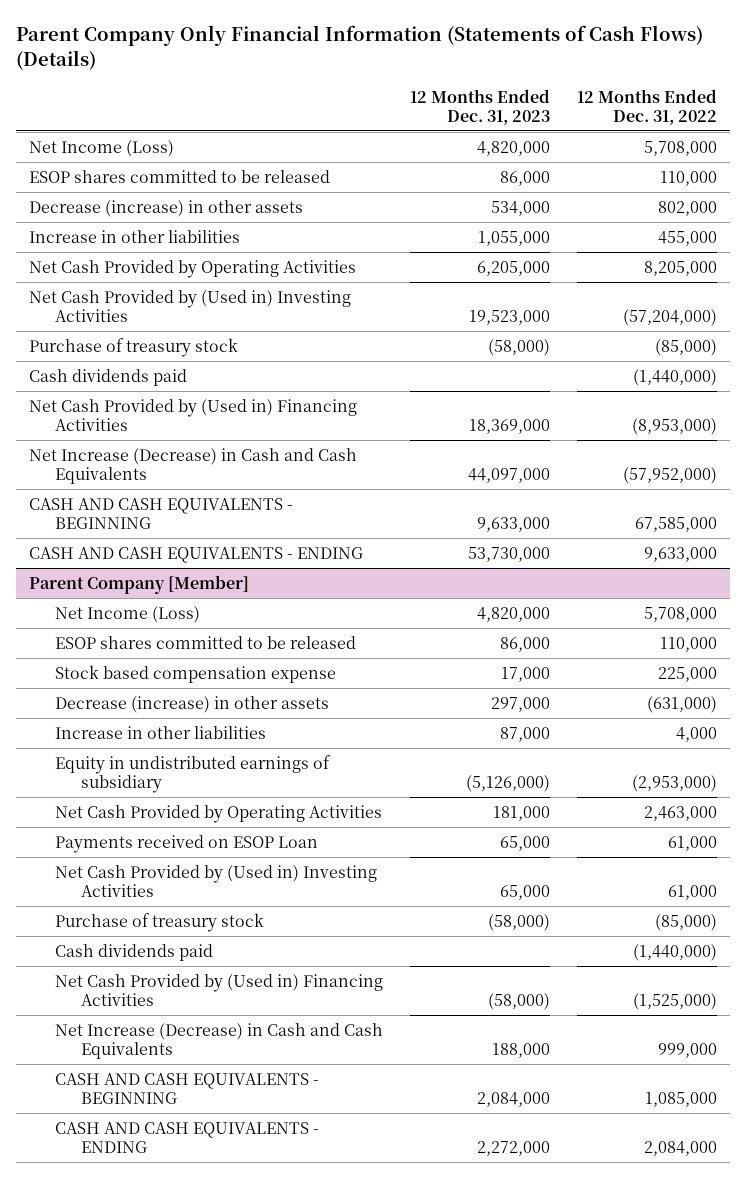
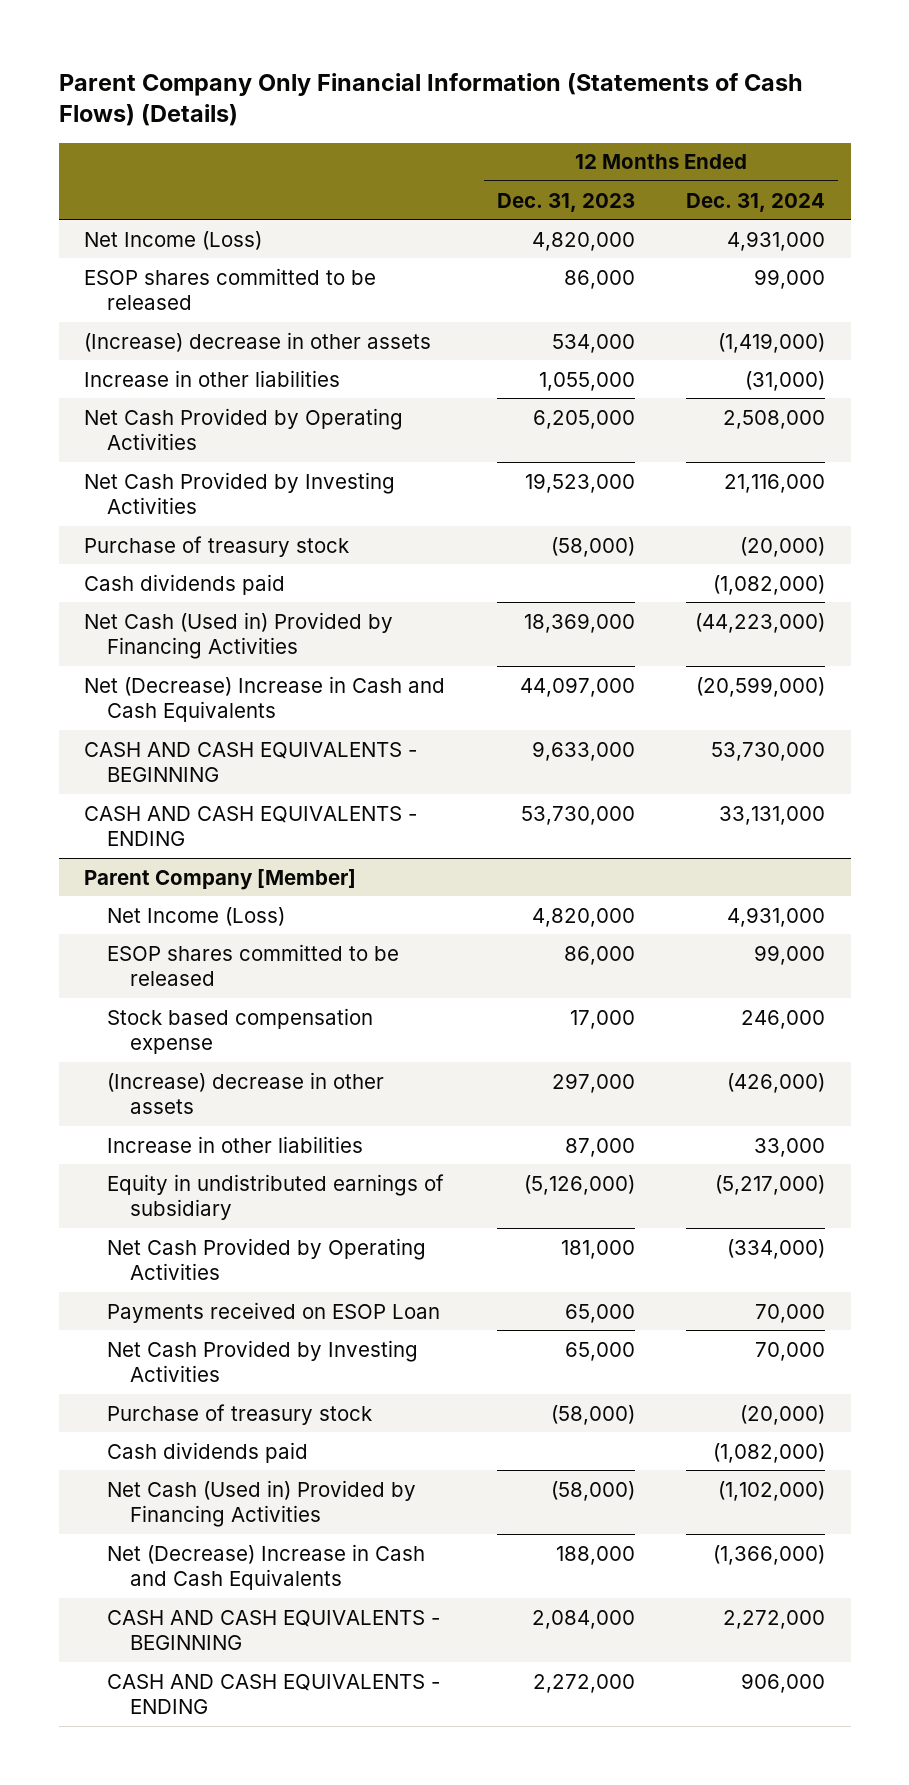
[576,88,717,125] 12 Months Ended Dec. 31, 2022 -> none
none -> [685,192,825,212] Dec. 31, 2024
[29,199,304,217] Decrease (increase) in other assets -> [84,331,432,352] (Increase) decrease in other assets
[29,289,352,322] Net Cash Provided by (Used in) Investing Activities -> [84,471,396,515] Net Cash Provided by Investing Activities
[29,398,358,431] Net Cash Provided by (Used in) Financing Activities -> [84,611,394,660] Net Cash (Used in) Provided by Financing Activities
[29,447,358,484] Net Increase (Decrease) in Cash and Cash Equivalents -> [84,675,446,723] Net (Decrease) Increase in Cash and Cash Equivalents
[54,695,329,713] Decrease (increase) in other assets -> [107,1071,385,1115] (Increase) decrease in other assets
[54,864,377,897] Net Cash Provided by (Used in) Investing Activities -> [107,1339,419,1383] Net Cash Provided by Investing Activities
[54,973,383,1006] Net Cash Provided by (Used in) Financing Activities -> [107,1479,417,1528] Net Cash (Used in) Provided by Financing Activities
[54,1022,383,1059] Net Increase (Decrease) in Cash and Cash Equivalents -> [107,1543,426,1591] Net (Decrease) Increase in Cash and Cash Equivalents

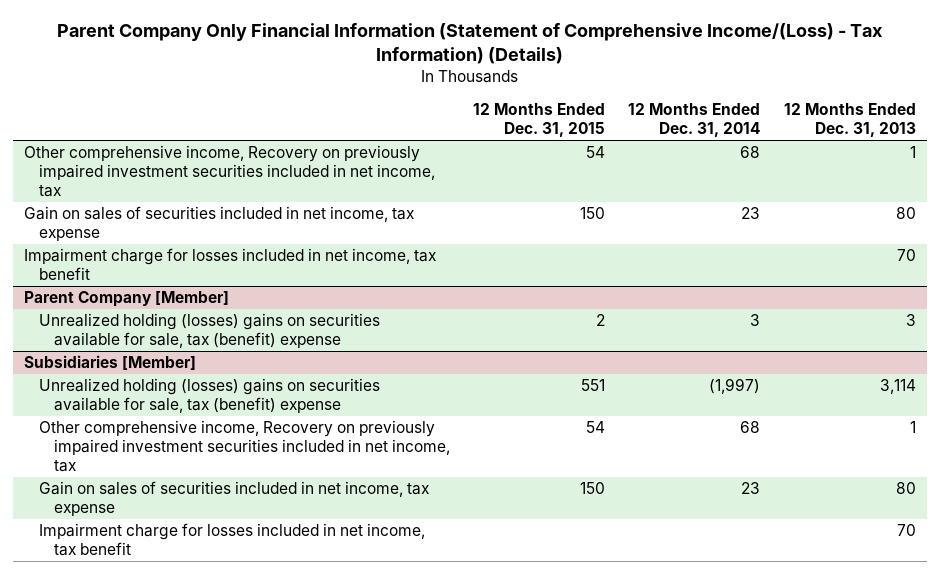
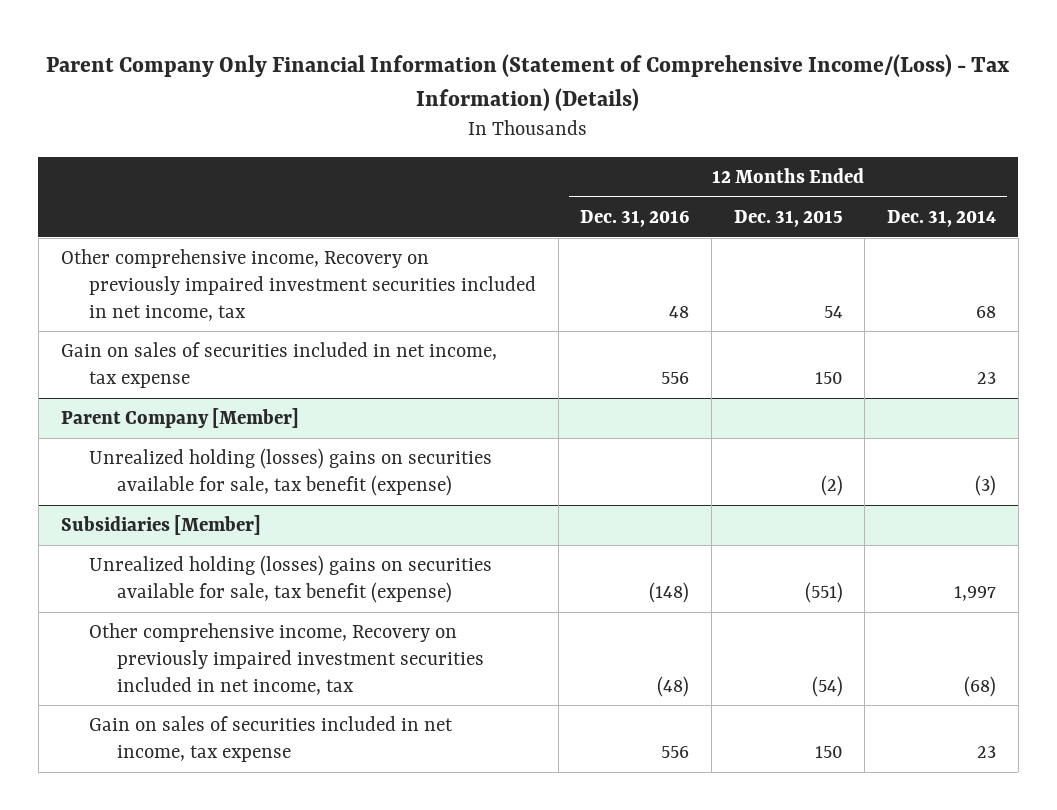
[783,103,916,138] 12 Months Ended Dec. 31, 2013 -> none
none -> [580,209,690,227] Dec. 31, 2016
[24,248,437,281] Impairment charge for losses included in net income, tax benefit -> none
[39,313,381,349] Unrealized holding (losses) gains on securities available for sale, tax (benefit) expense -> [88,448,492,496] Unrealized holding (losses) gains on securities available for sale, tax benefit (expense)
[596,314,606,327] 2 -> [820,474,843,496] (2)
[750,314,761,327] 3 -> [975,474,997,496] (3)
[39,378,381,414] Unrealized holding (losses) gains on securities available for sale, tax (benefit) expense -> [88,555,492,603] Unrealized holding (losses) gains on securities available for sale, tax benefit (expense)
[581,379,606,392] 551 -> [804,581,843,603] (551)
[709,378,761,395] (1,997) -> [954,585,997,601] 1,997
[586,421,606,434] 54 -> [811,675,843,697] (54)
[740,421,761,434] 68 -> [964,675,997,697] (68)
[39,523,426,557] Impairment charge for losses included in net income, tax benefit -> none

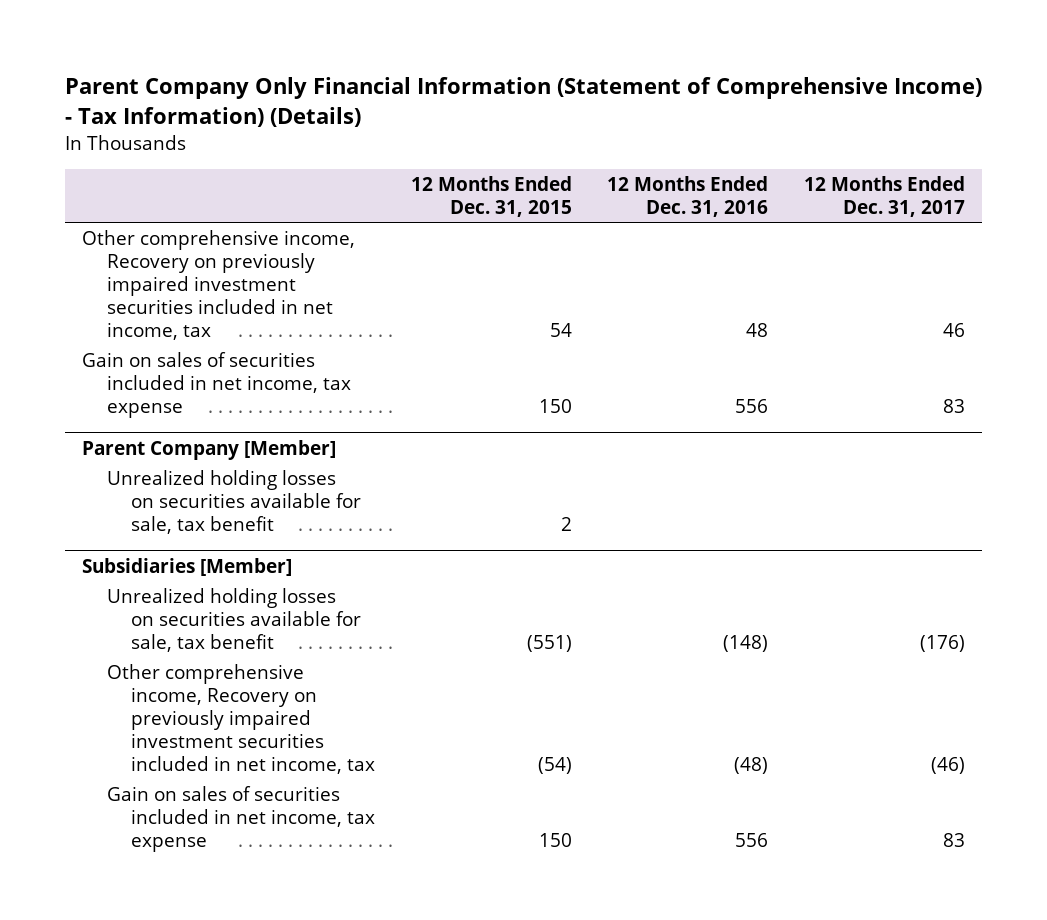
[46,54,1010,111] Parent Company Only Financial Information (Statement of Comprehensive Income/(Loss) - Tax Information) (Details) -> [64,77,982,127] Parent Company Only Financial Information (Statement of Comprehensive Income) - Tax Information) (Details)
[887,209,997,227] Dec. 31, 2014 -> none
none -> [803,175,965,217] 12 Months Ended Dec. 31, 2017
[88,448,492,496] Unrealized holding (losses) gains on securities available for sale, tax benefit (expense) -> [106,470,362,534] Unrealized holding losses on securities available for sale, tax benefit
[820,474,843,496] (2) -> [560,516,572,531] 2
[88,555,492,603] Unrealized holding (losses) gains on securities available for sale, tax benefit (expense) -> [106,588,362,652] Unrealized holding losses on securities available for sale, tax benefit

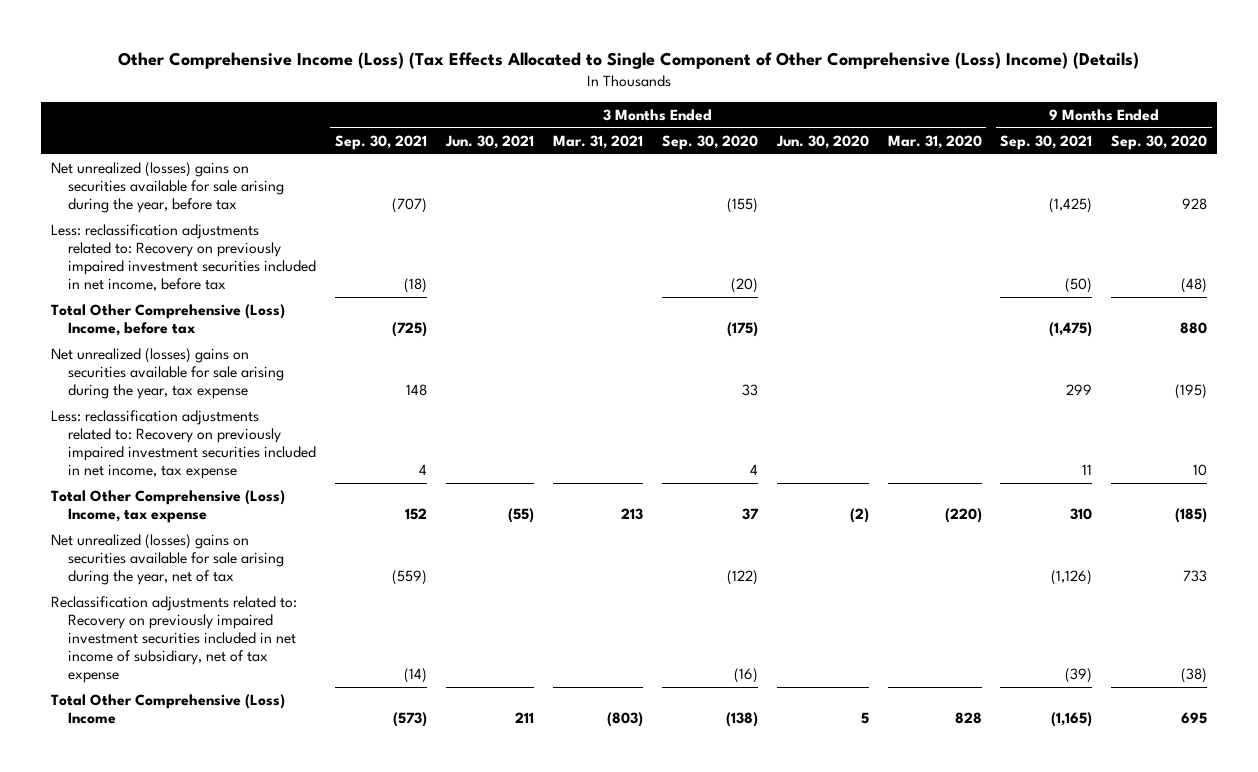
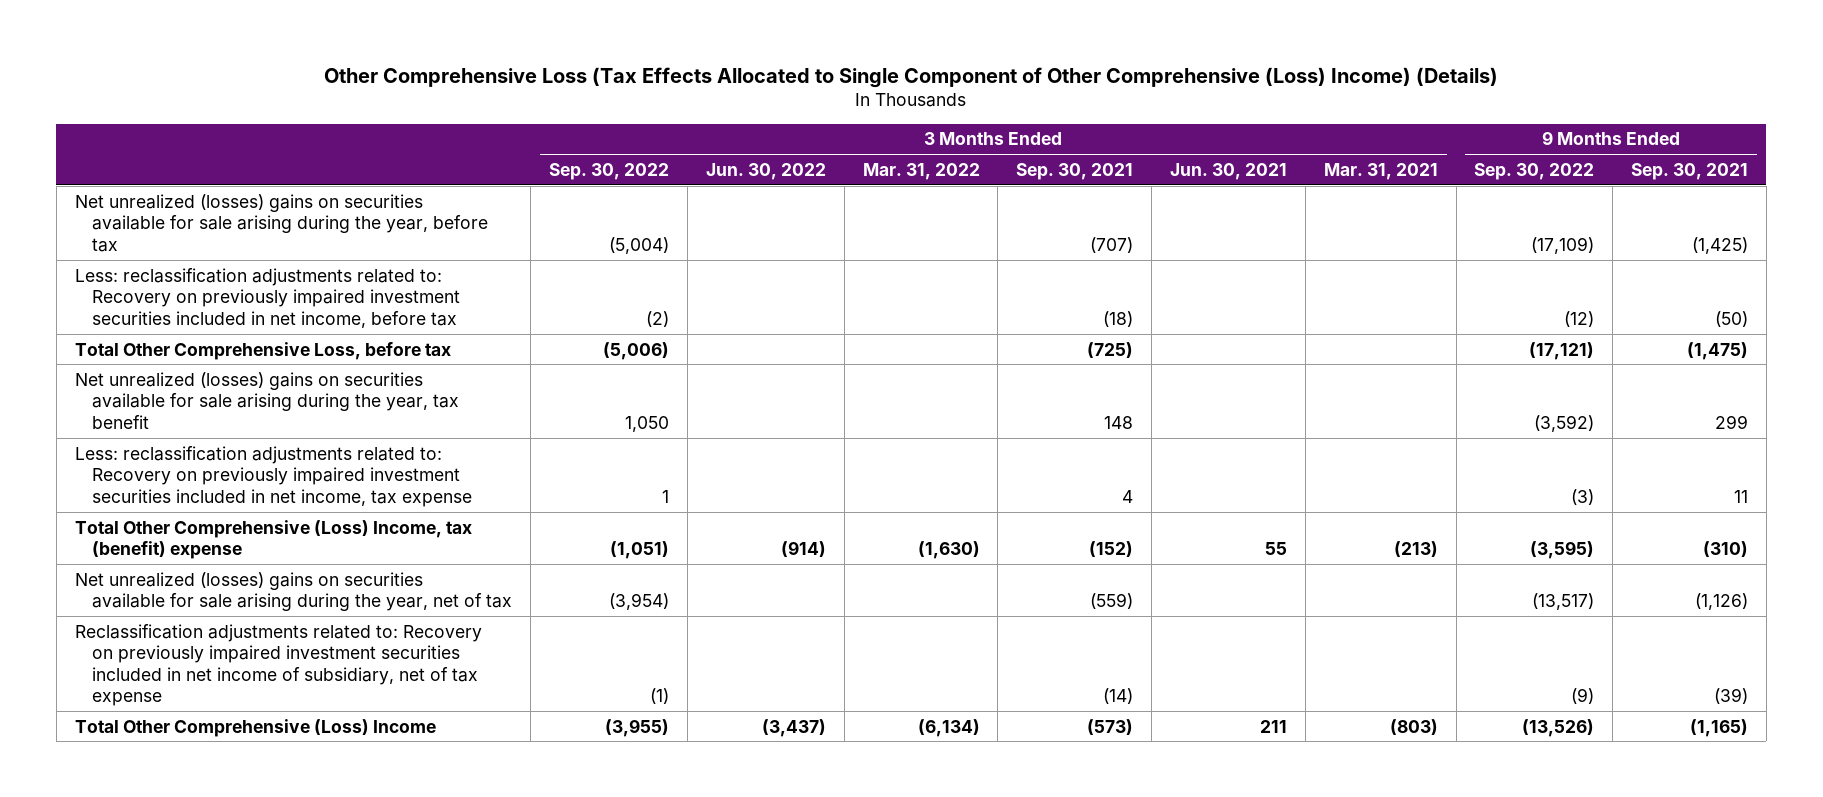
[118,52,1140,70] Other Comprehensive Income (Loss) (Tax Effects Allocated to Single Component of Other Comprehensive (Loss) Income) (Details) -> [324,67,1499,89] Other Comprehensive Loss (Tax Effects Allocated to Single Component of Other Comprehensive (Loss) Income) (Details)
[661,134,758,150] Sep. 30, 2020 -> none
[775,134,869,149] Jun. 30, 2020 -> none
[887,134,982,149] Mar. 31, 2020 -> none
[1111,134,1208,150] Sep. 30, 2020 -> none
none -> [549,162,670,180] Sep. 30, 2022
none -> [705,162,826,180] Jun. 30, 2022
none -> [862,162,980,180] Mar. 31, 2022
none -> [1474,162,1595,180] Sep. 30, 2022
[50,304,285,337] Total Other Comprehensive (Loss) Income, before tax -> [74,341,451,360] Total Other Comprehensive Loss, before tax
[50,348,285,399] Net unrealized (losses) gains on securities available for sale arising during the year, tax expense -> [74,371,460,429] Net unrealized (losses) gains on securities available for sale arising during the year, tax benefit
[50,490,285,524] Total Other Comprehensive (Loss) Income, tax expense -> [74,519,472,560] Total Other Comprehensive (Loss) Income, tax (benefit) expense
[405,508,428,521] 152 -> [1089,541,1134,558] (152)
[507,508,534,524] (55) -> [1264,542,1287,556] 55
[620,508,643,521] 213 -> [1393,541,1438,558] (213)
[1070,508,1093,521] 310 -> [1703,541,1749,558] (310)

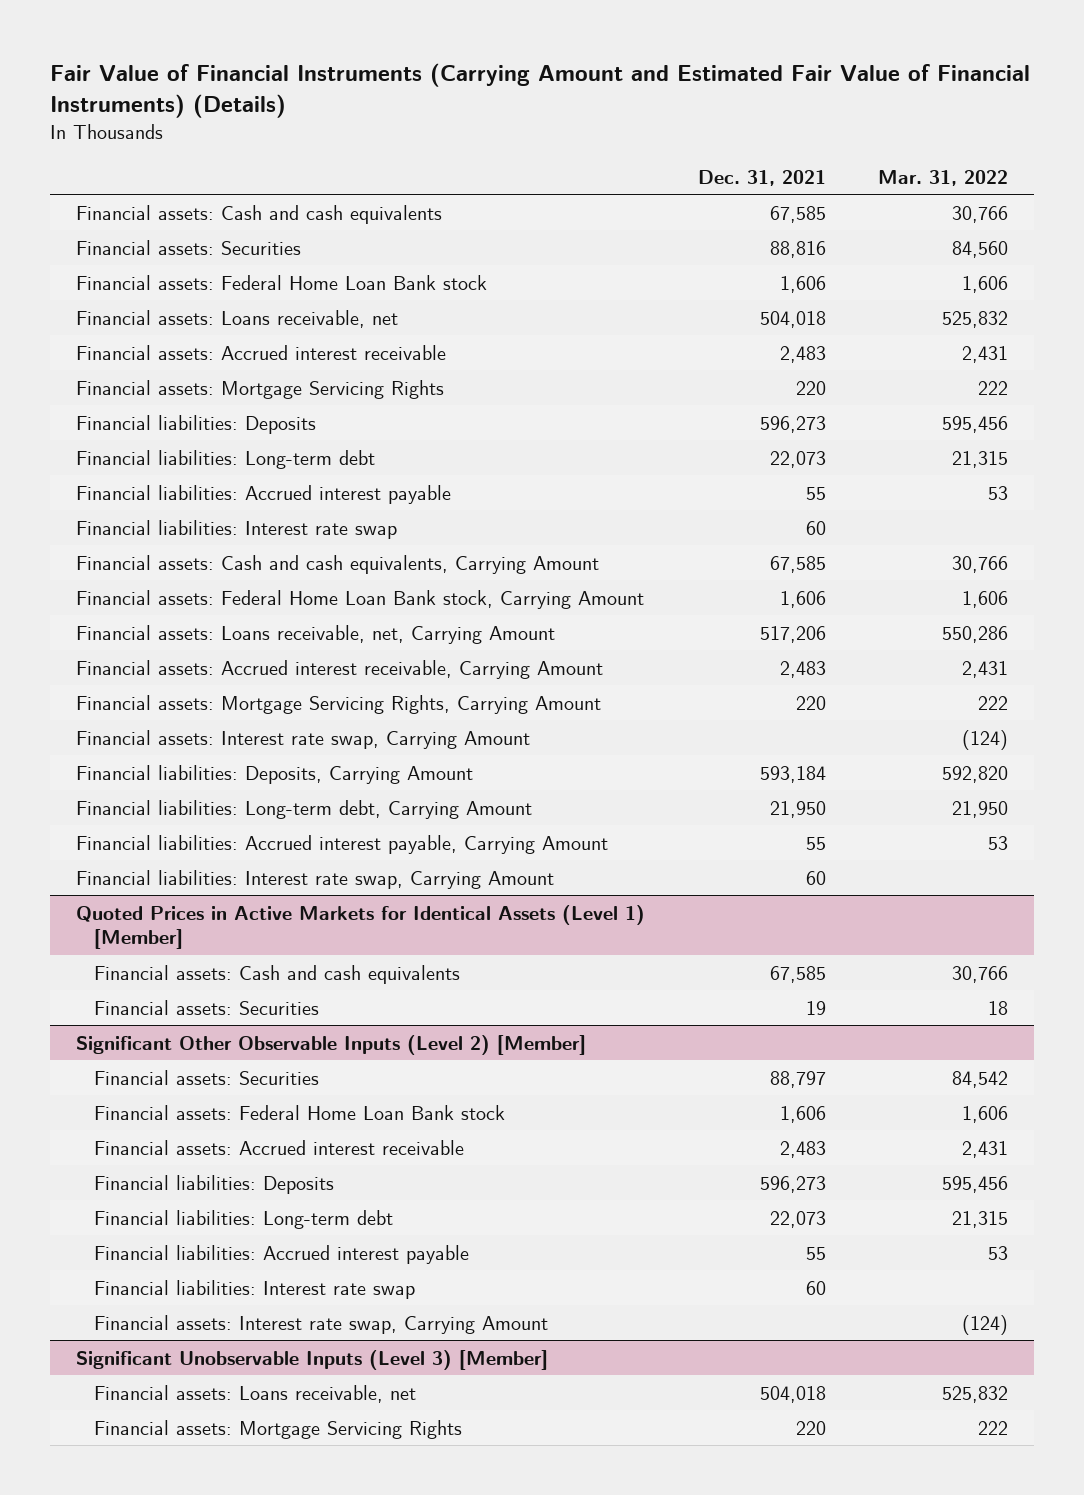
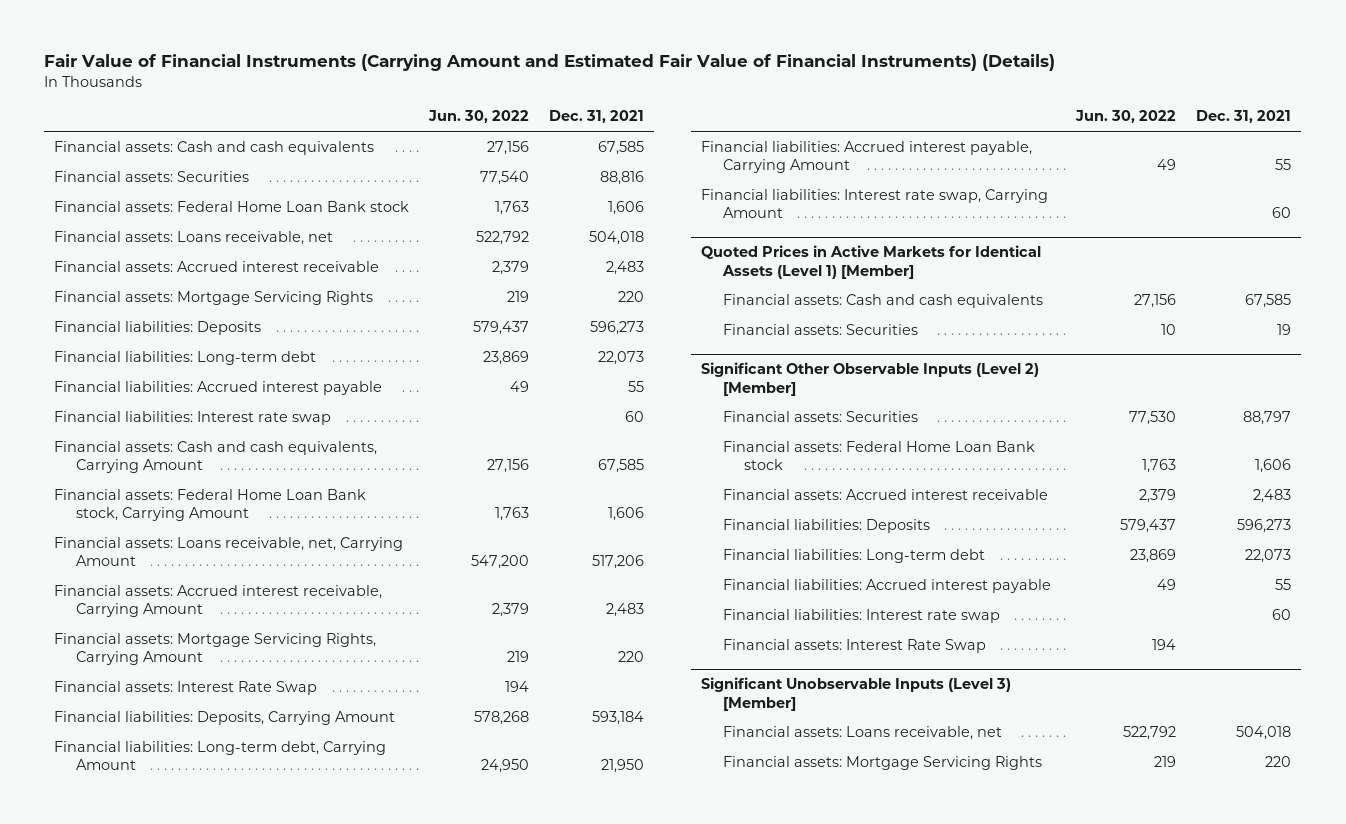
[878,169,1009,186] Mar. 31, 2022 -> none
none -> [428,110,530,124] Jun. 30, 2022
[76,729,531,749] Financial assets: Interest rate swap, Carrying Amount -> [54,680,318,695] Financial assets: Interest Rate Swap
[93,1314,548,1334] Financial assets: Interest rate swap, Carrying Amount -> [722,638,986,653] Financial assets: Interest Rate Swap

